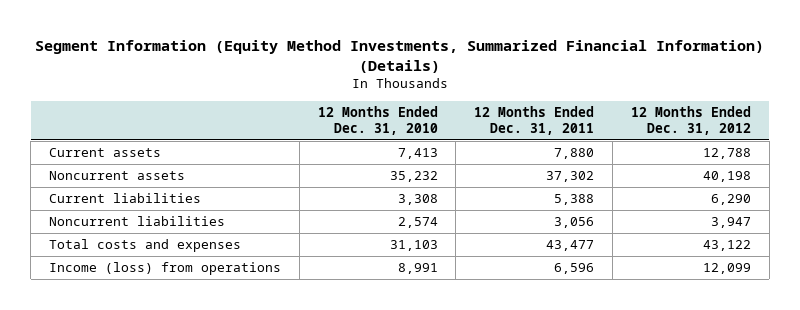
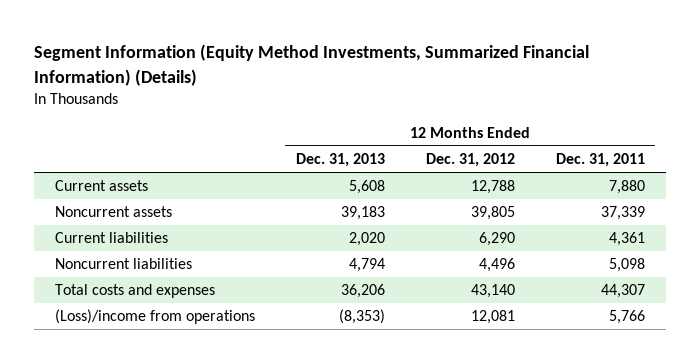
[317,106,438,135] 12 Months Ended Dec. 31, 2010 -> none
none -> [295,153,385,168] Dec. 31, 2013
[546,171,595,183] 37,302 -> [601,206,646,221] 37,339
[702,171,751,183] 40,198 -> [470,206,515,221] 39,805
[554,194,595,206] 5,388 -> [609,232,646,247] 4,361
[554,217,595,229] 3,056 -> [609,258,646,273] 5,098
[710,217,751,229] 3,947 -> [478,258,515,273] 4,496
[546,240,595,252] 43,477 -> [601,284,646,299] 44,307
[702,240,751,252] 43,122 -> [470,284,515,299] 43,140
[48,262,281,276] Income (loss) from operations -> [54,309,255,325] (Loss)/income from operations
[554,263,595,275] 6,596 -> [609,310,646,325] 5,766
[702,263,751,275] 12,099 -> [470,310,515,325] 12,081

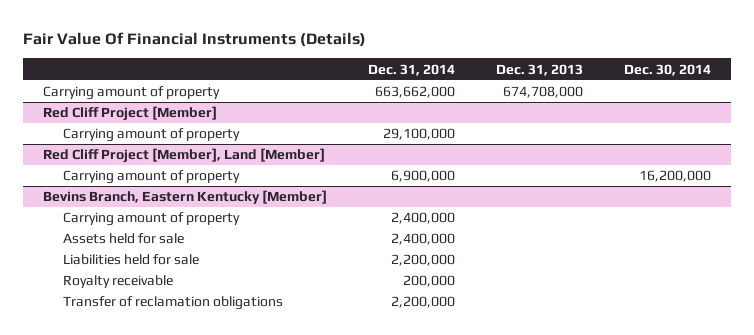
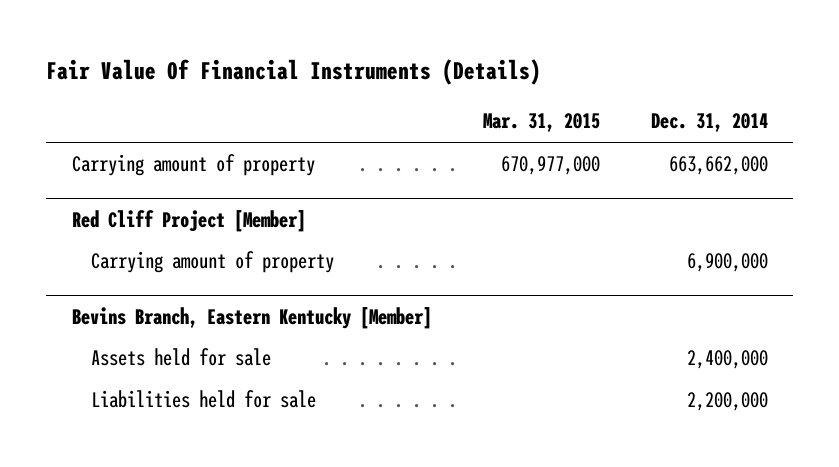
[495,63,583,76] Dec. 31, 2013 -> none
[623,63,711,76] Dec. 30, 2014 -> none
none -> [482,113,600,133] Mar. 31, 2015
[63,128,241,143] Carrying amount of property -> none
[43,148,326,164] Red Cliff Project [Member], Land [Member] -> none
[63,212,241,227] Carrying amount of property -> none
[63,275,174,289] Royalty receivable -> none
[63,296,284,311] Transfer of reclamation obligations -> none

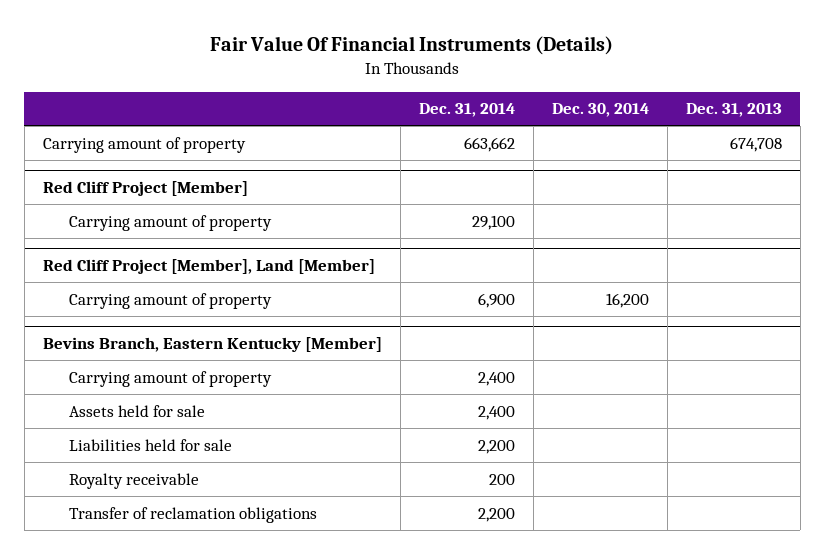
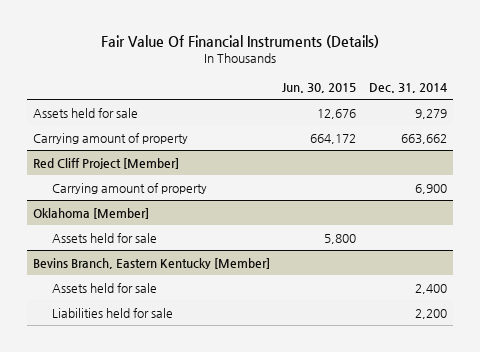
[551,103,649,118] Dec. 30, 2014 -> none
[685,103,782,118] Dec. 31, 2013 -> none
none -> [282,83,357,94] Jun. 30, 2015
none -> [32,107,138,118] Assets held for sale
[69,214,273,231] Carrying amount of property -> none
[42,258,375,274] Red Cliff Project [Member], Land [Member] -> none
none -> [32,207,149,219] Oklahoma [Member]
none -> [51,232,157,243] Assets held for sale
[69,370,273,387] Carrying amount of property -> none
[69,472,200,489] Royalty receivable -> none
[69,506,318,523] Transfer of reclamation obligations -> none

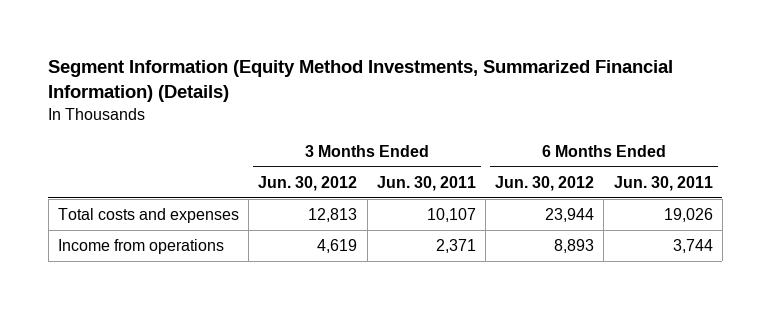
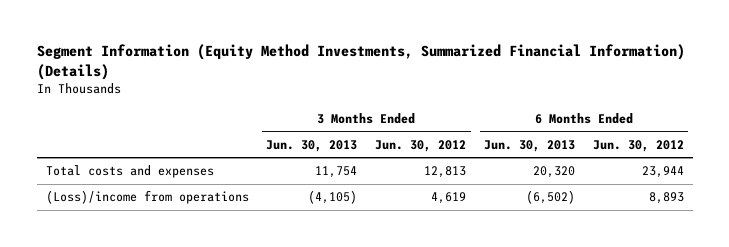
[376,175,476,191] Jun. 30, 2011 -> none
[613,175,713,191] Jun. 30, 2011 -> none
none -> [266,139,358,152] Jun. 30, 2013
none -> [483,139,575,152] Jun. 30, 2013
[57,238,224,254] Income from operations -> [45,190,249,205] (Loss)/income from operations

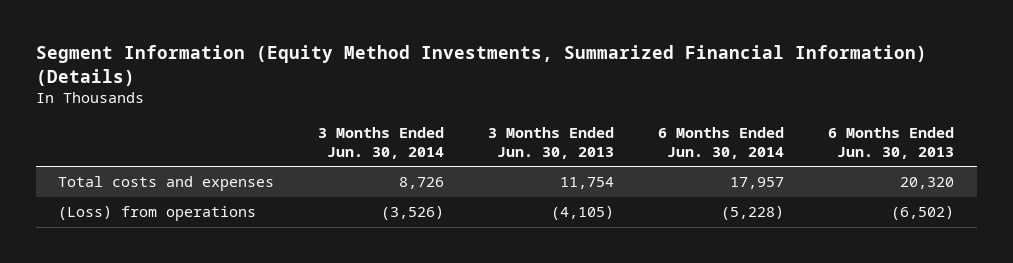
[375,139,467,152] Jun. 30, 2012 -> none
[592,139,684,152] Jun. 30, 2012 -> none
none -> [318,127,445,159] 3 Months Ended Jun. 30, 2014
none -> [658,127,785,159] 6 Months Ended Jun. 30, 2014
[45,190,249,205] (Loss)/income from operations -> [58,206,257,222] (Loss) from operations

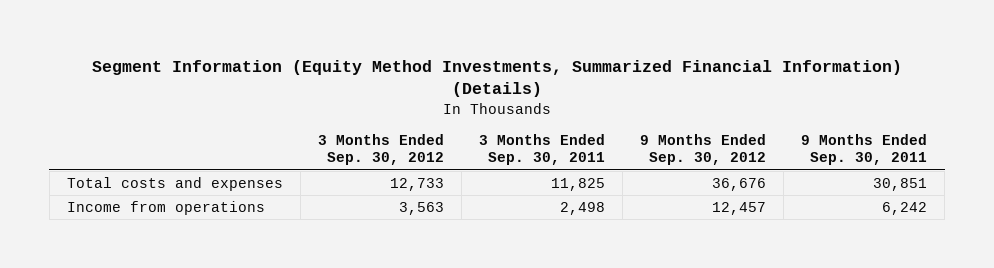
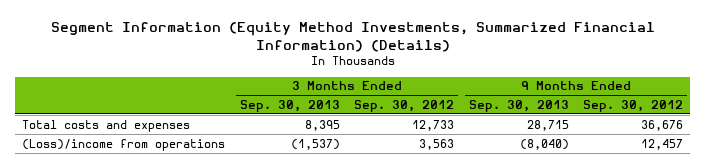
[479,133,606,166] 3 Months Ended Sep. 30, 2011 -> none
[801,133,928,166] 9 Months Ended Sep. 30, 2011 -> none
none -> [239,99,340,112] Sep. 30, 2013
none -> [468,99,569,112] Sep. 30, 2013
[66,200,265,215] Income from operations -> [22,138,226,151] (Loss)/income from operations

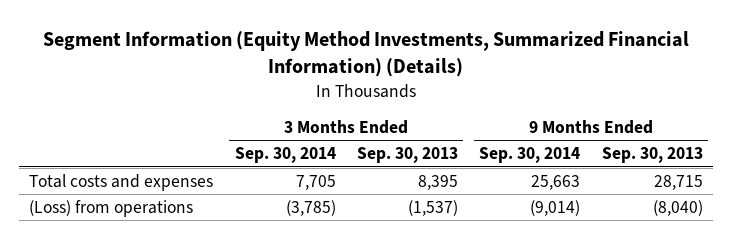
[354,99,455,112] Sep. 30, 2012 -> none
[583,99,684,112] Sep. 30, 2012 -> none
none -> [234,147,336,164] Sep. 30, 2014
none -> [479,147,581,164] Sep. 30, 2014
[22,138,226,151] (Loss)/income from operations -> [29,199,194,217] (Loss) from operations

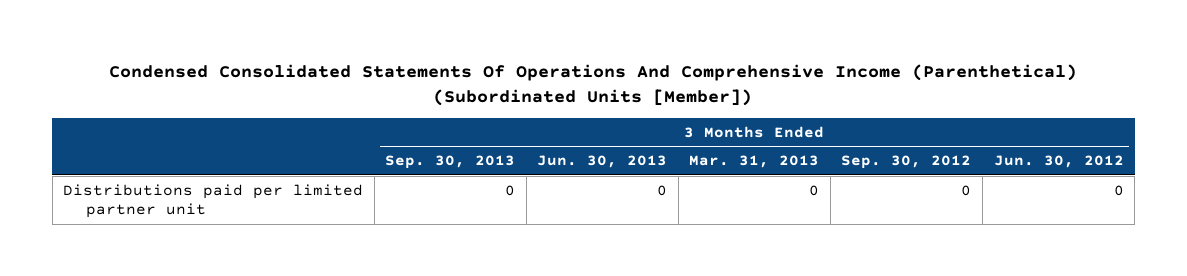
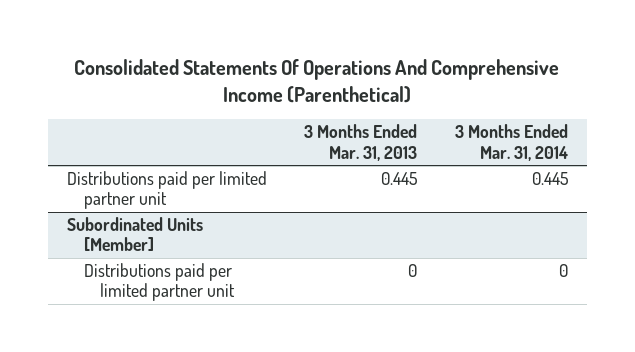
[109,64,1078,106] Condensed Consolidated Statements Of Operations And Comprehensive Income (Parenthetical) (Subordinated Units [Member]) -> [74,58,560,103] Consolidated Statements Of Operations And Comprehensive Income (Parenthetical)
[385,155,516,170] Sep. 30, 2013 -> none
[537,155,668,169] Jun. 30, 2013 -> none
[841,155,972,170] Sep. 30, 2012 -> none
[993,155,1124,169] Jun. 30, 2012 -> none
none -> [454,124,568,161] 3 Months Ended Mar. 31, 2014
none -> [66,171,267,210] Distributions paid per limited partner unit
none -> [66,217,203,252] Subordinated Units [Member]

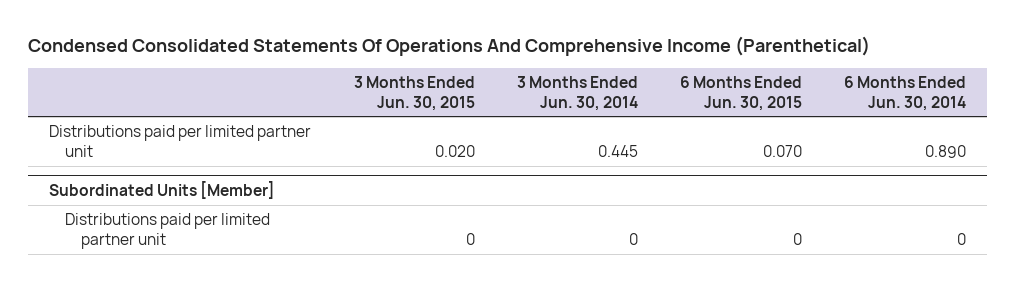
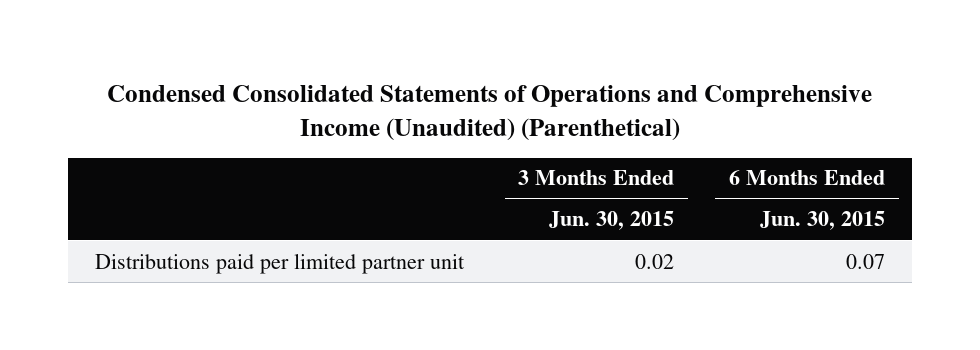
[28,36,871,57] Condensed Consolidated Statements Of Operations And Comprehensive Income (Parenthetical) -> [106,84,872,141] Condensed Consolidated Statements of Operations and Comprehensive Income (Unaudited) (Parenthetical)
[516,76,638,111] 3 Months Ended Jun. 30, 2014 -> none
[844,76,967,111] 6 Months Ended Jun. 30, 2014 -> none
[49,180,276,199] Subordinated Units [Member] -> none
[65,213,271,249] Distributions paid per limited partner unit -> none
[434,144,475,157] 0.020 -> [635,253,675,269] 0.02
[763,144,803,157] 0.070 -> [846,253,886,269] 0.07

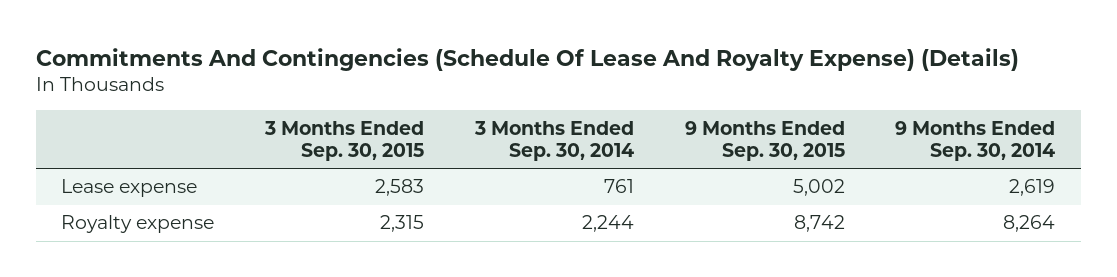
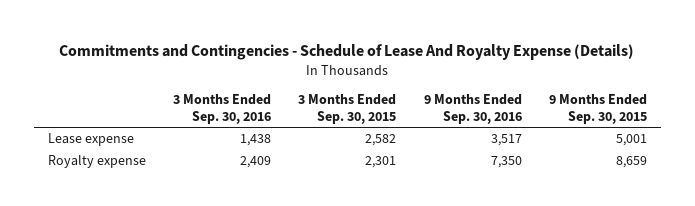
[36,47,1020,71] Commitments And Contingencies (Schedule Of Lease And Royalty Expense) (Details) -> [59,43,635,60] Commitments and Contingencies - Schedule of Lease And Royalty Expense (Details)
[473,120,634,161] 3 Months Ended Sep. 30, 2014 -> none
[895,120,1056,161] 9 Months Ended Sep. 30, 2014 -> none
none -> [173,93,272,125] 3 Months Ended Sep. 30, 2016
none -> [423,93,522,125] 9 Months Ended Sep. 30, 2016
[375,179,425,197] 2,583 -> [365,134,397,147] 2,582
[792,179,845,197] 5,002 -> [615,134,647,147] 5,001
[380,215,425,233] 2,315 -> [365,156,397,169] 2,301
[793,215,845,233] 8,742 -> [615,156,647,169] 8,659

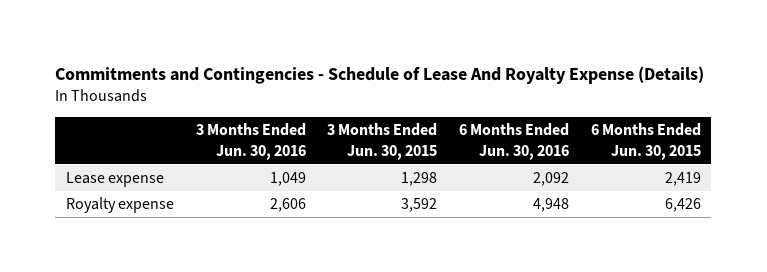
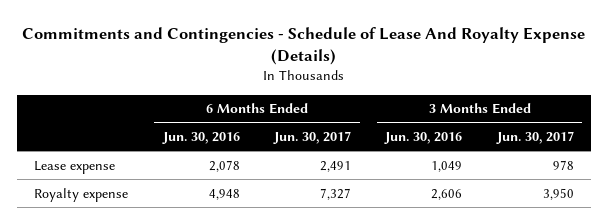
[327,123,438,160] 3 Months Ended Jun. 30, 2015 -> none
[590,123,701,160] 6 Months Ended Jun. 30, 2015 -> none
none -> [272,130,351,144] Jun. 30, 2017
none -> [495,130,574,144] Jun. 30, 2017
[532,172,569,187] 2,092 -> [208,159,240,172] 2,078

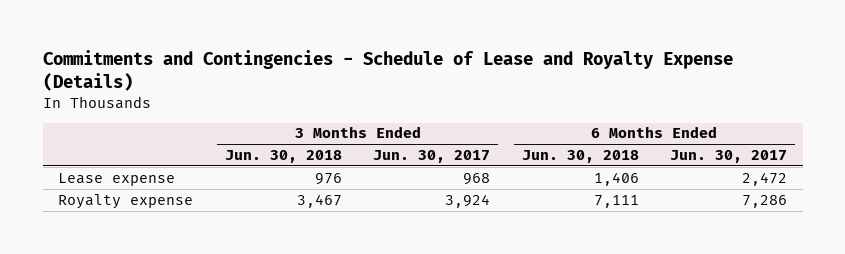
[21,27,585,66] Commitments and Contingencies - Schedule of Lease And Royalty Expense (Details) -> [42,50,733,92] Commitments and Contingencies - Schedule of Lease and Royalty Expense (Details)
[161,131,240,144] Jun. 30, 2016 -> none
[384,131,463,144] Jun. 30, 2016 -> none
none -> [224,150,342,164] Jun. 30, 2018
none -> [521,150,639,164] Jun. 30, 2018
[319,160,351,172] 2,491 -> [741,171,787,186] 2,472
[552,159,574,170] 978 -> [463,172,491,185] 968
[319,187,351,200] 7,327 -> [741,194,787,208] 7,286
[542,187,574,200] 3,950 -> [445,193,491,208] 3,924

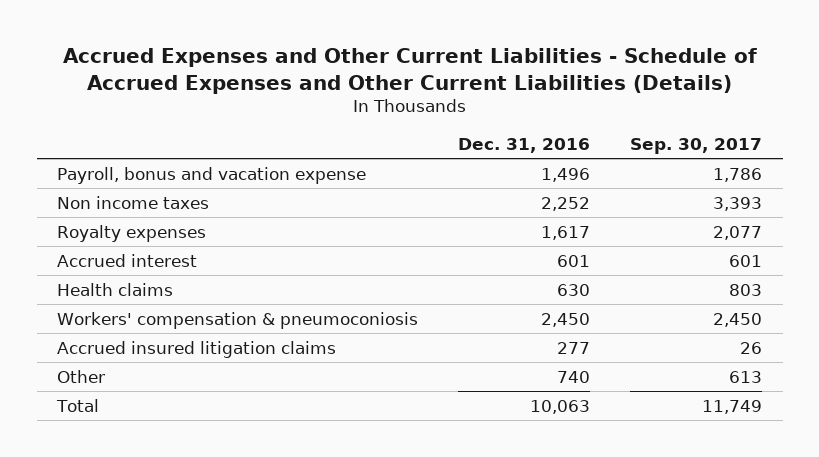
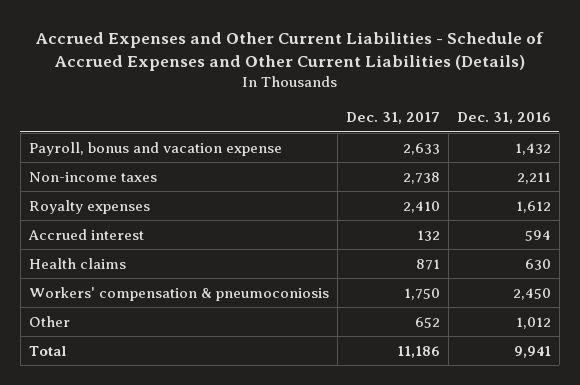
[630,138,763,155] Sep. 30, 2017 -> none
none -> [345,112,440,125] Dec. 31, 2017
[541,167,591,182] 1,496 -> [514,142,551,155] 1,432
[56,195,209,209] Non income taxes -> [28,171,157,182] Non-income taxes
[541,196,591,211] 2,252 -> [516,171,551,184] 2,211
[541,225,591,240] 1,617 -> [515,200,551,213] 1,612
[557,254,591,267] 601 -> [524,229,551,241] 594
[56,340,336,358] Accrued insured litigation claims -> none
[557,370,591,383] 740 -> [515,316,551,329] 1,012
[530,399,591,414] 10,063 -> [513,345,551,358] 9,941

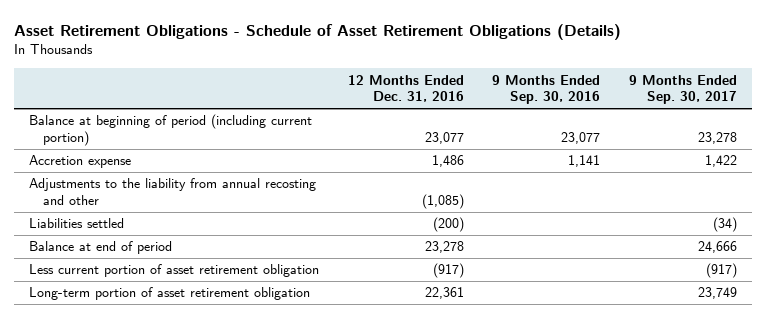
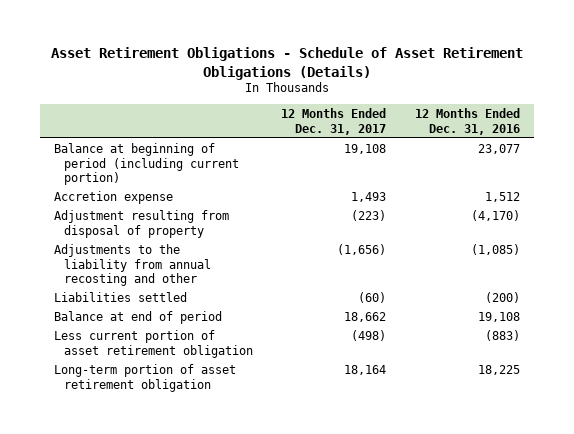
[492,74,601,105] 9 Months Ended Sep. 30, 2016 -> none
[629,74,738,105] 9 Months Ended Sep. 30, 2017 -> none
none -> [281,108,387,135] 12 Months Ended Dec. 31, 2017
[431,155,464,168] 1,486 -> [485,191,521,202] 1,512
none -> [54,209,230,238] Adjustment resulting from disposal of property
[424,241,464,254] 23,278 -> [478,311,521,322] 19,108
[432,263,464,279] (917) -> [485,329,521,341] (883)
[424,287,464,300] 22,361 -> [478,364,521,375] 18,225

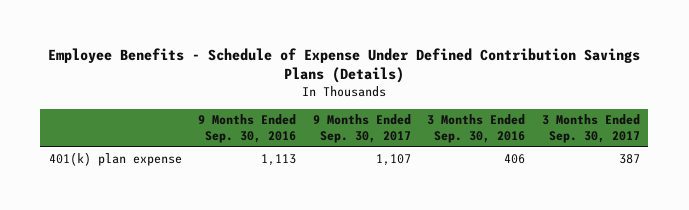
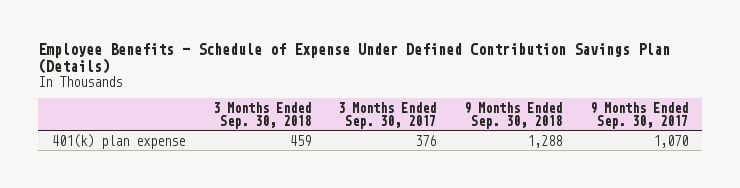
[48,47,641,84] Employee Benefits - Schedule of Expense Under Defined Contribution Savings Plans (Details) -> [37,43,670,75] Employee Benefits - Schedule of Expense Under Defined Contribution Savings Plan (Details)
[198,114,297,144] 9 Months Ended Sep. 30, 2016 -> none
[427,114,526,144] 3 Months Ended Sep. 30, 2016 -> none
none -> [212,101,311,129] 3 Months Ended Sep. 30, 2018
none -> [464,101,563,129] 9 Months Ended Sep. 30, 2018
[375,154,411,167] 1,107 -> [653,134,689,148] 1,070
[618,154,640,165] 387 -> [415,134,437,146] 376

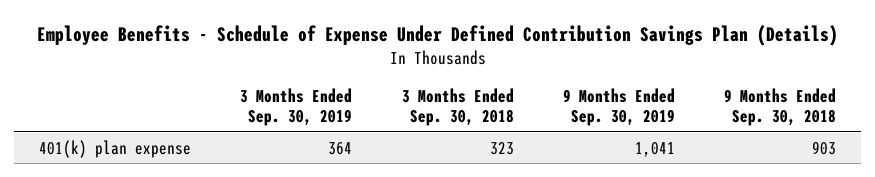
[338,101,437,129] 3 Months Ended Sep. 30, 2017 -> none
[590,101,689,129] 9 Months Ended Sep. 30, 2017 -> none
none -> [240,88,353,127] 3 Months Ended Sep. 30, 2019
none -> [562,88,675,127] 9 Months Ended Sep. 30, 2019
[289,134,311,146] 459 -> [489,142,514,156] 323
[527,134,563,148] 1,288 -> [812,141,837,156] 903

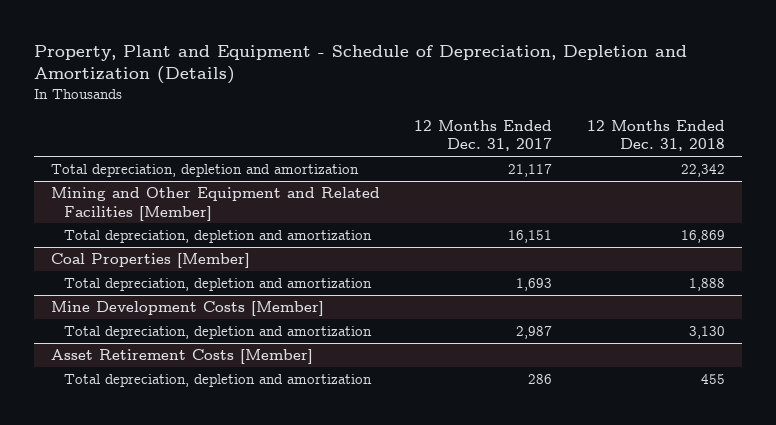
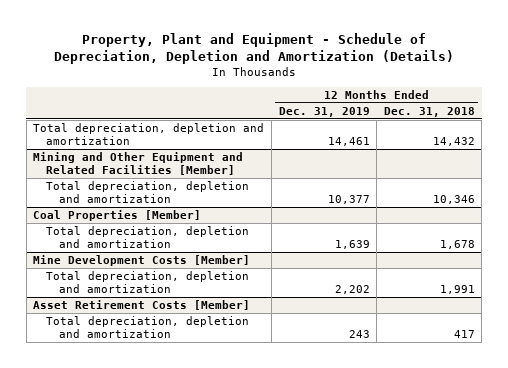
[414,119,553,152] 12 Months Ended Dec. 31, 2017 -> none
none -> [278,106,370,117] Dec. 31, 2019
[680,163,725,177] 22,342 -> [432,137,475,147] 14,432
[680,229,725,243] 16,869 -> [432,195,475,205] 10,346
[688,277,725,291] 1,888 -> [439,240,475,250] 1,678
[688,325,725,339] 3,130 -> [439,285,475,295] 1,991
[700,373,725,384] 455 -> [453,330,475,339] 417

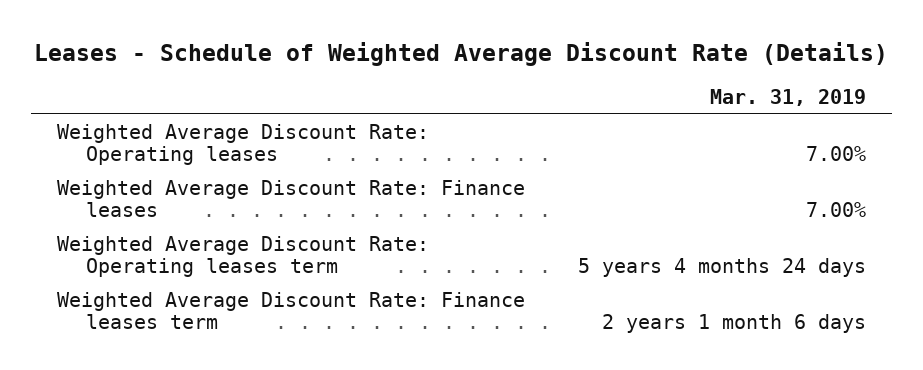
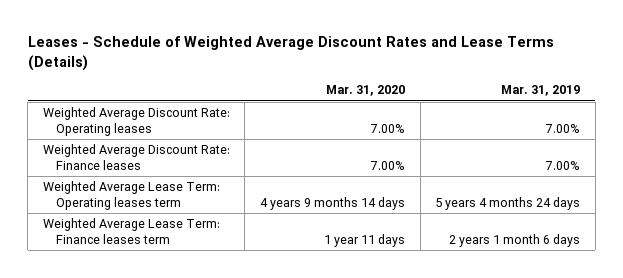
[34,42,889,67] Leases - Schedule of Weighted Average Discount Rate (Details) -> [27,36,554,71] Leases - Schedule of Weighted Average Discount Rates and Lease Terms (Details)
none -> [325,85,405,97] Mar. 31, 2020
[57,235,430,278] Weighted Average Discount Rate: Operating leases term -> [42,181,220,211] Weighted Average Lease Term: Operating leases term
[57,291,526,330] Weighted Average Discount Rate: Finance leases term -> [42,218,220,245] Weighted Average Lease Term: Finance leases term

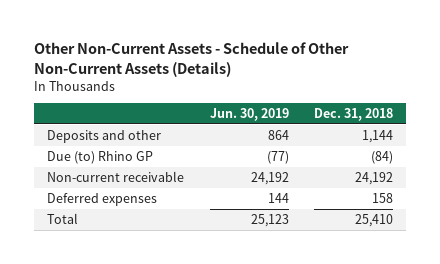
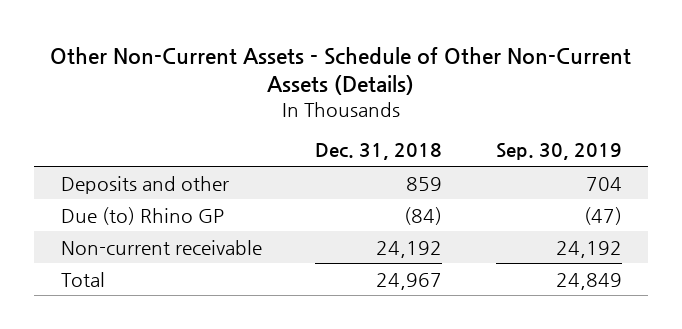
[209,108,289,122] Jun. 30, 2019 -> none
none -> [495,143,622,161] Sep. 30, 2019
[362,129,394,143] 1,144 -> [406,176,443,191] 859
[47,192,158,206] Deferred expenses -> none
[355,213,394,227] 25,410 -> [376,272,443,290] 24,967

